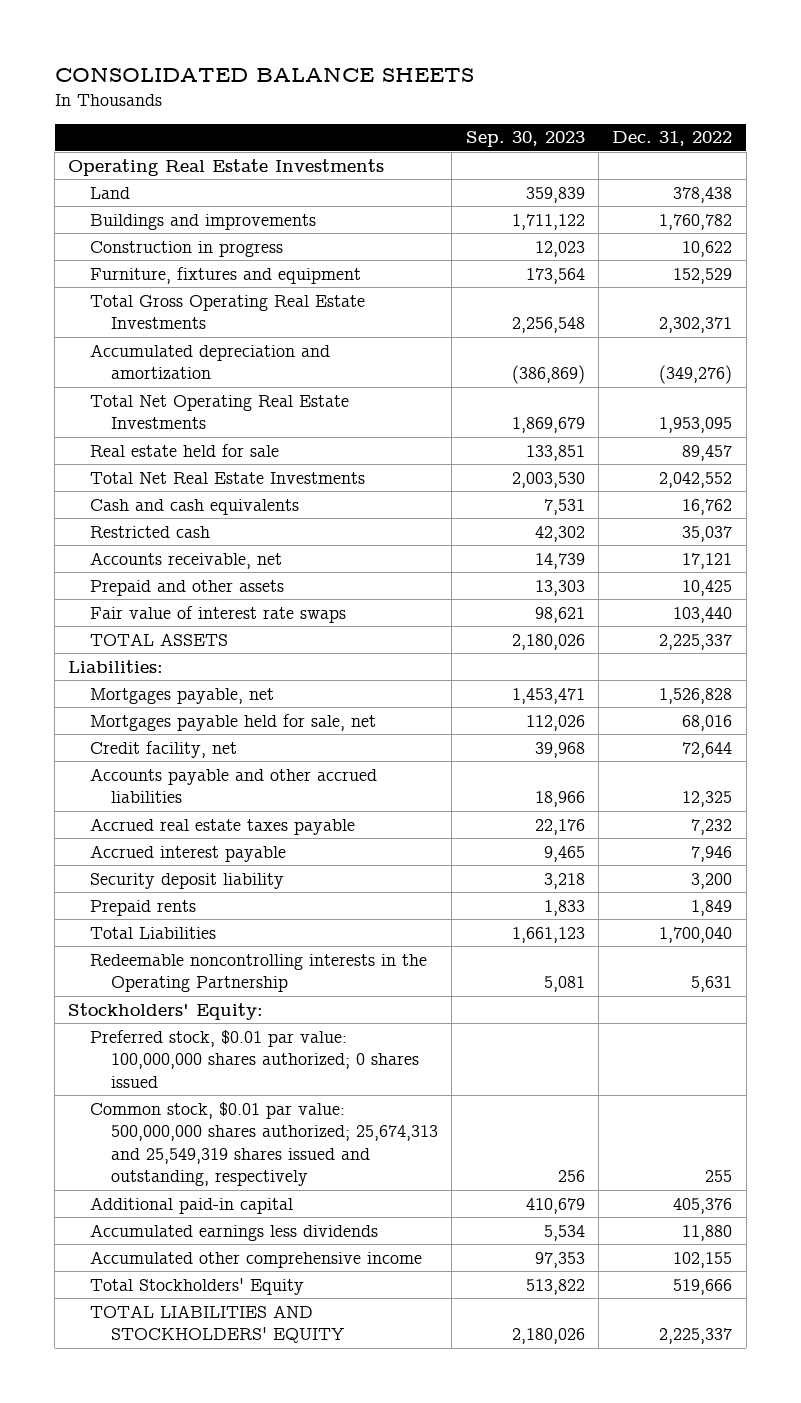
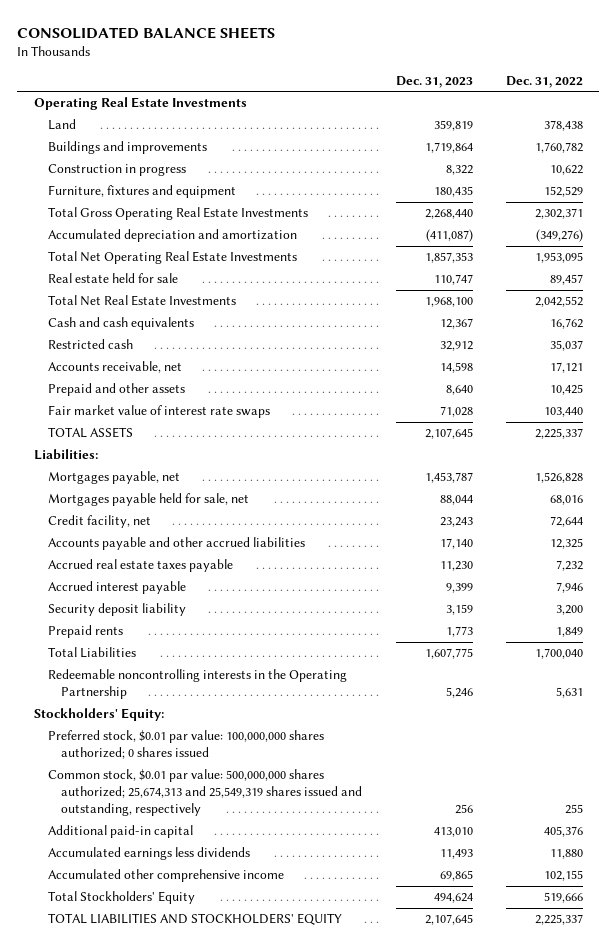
[465,131,585,148] Sep. 30, 2023 -> none
none -> [395,75,473,88] Dec. 31, 2023
[89,605,346,623] Fair value of interest rate swaps -> [47,405,270,419] Fair market value of interest rate swaps

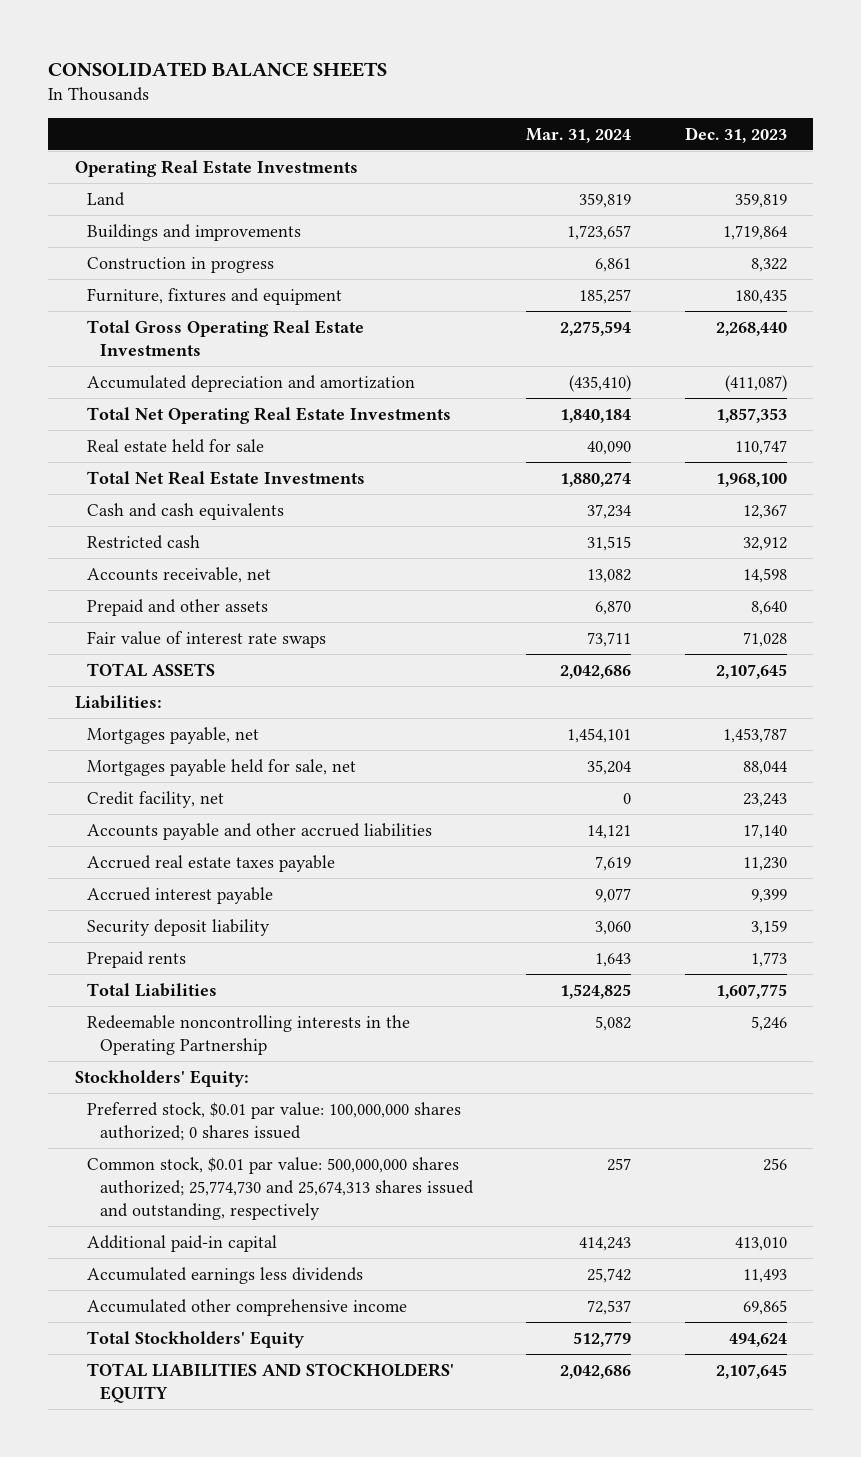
[505,75,583,88] Dec. 31, 2022 -> none
none -> [526,127,632,143] Mar. 31, 2024
[47,405,270,419] Fair market value of interest rate swaps -> [87,630,327,648] Fair value of interest rate swaps
[47,769,363,816] Common stock, $0.01 par value: 500,000,000 shares authorized; 25,674,313 and 25,549,319 shares issued and outstanding, respectively -> [87,1156,475,1220] Common stock, $0.01 par value: 500,000,000 shares authorized; 25,774,730 and 25,674,313 shares issued and outstanding, respectively

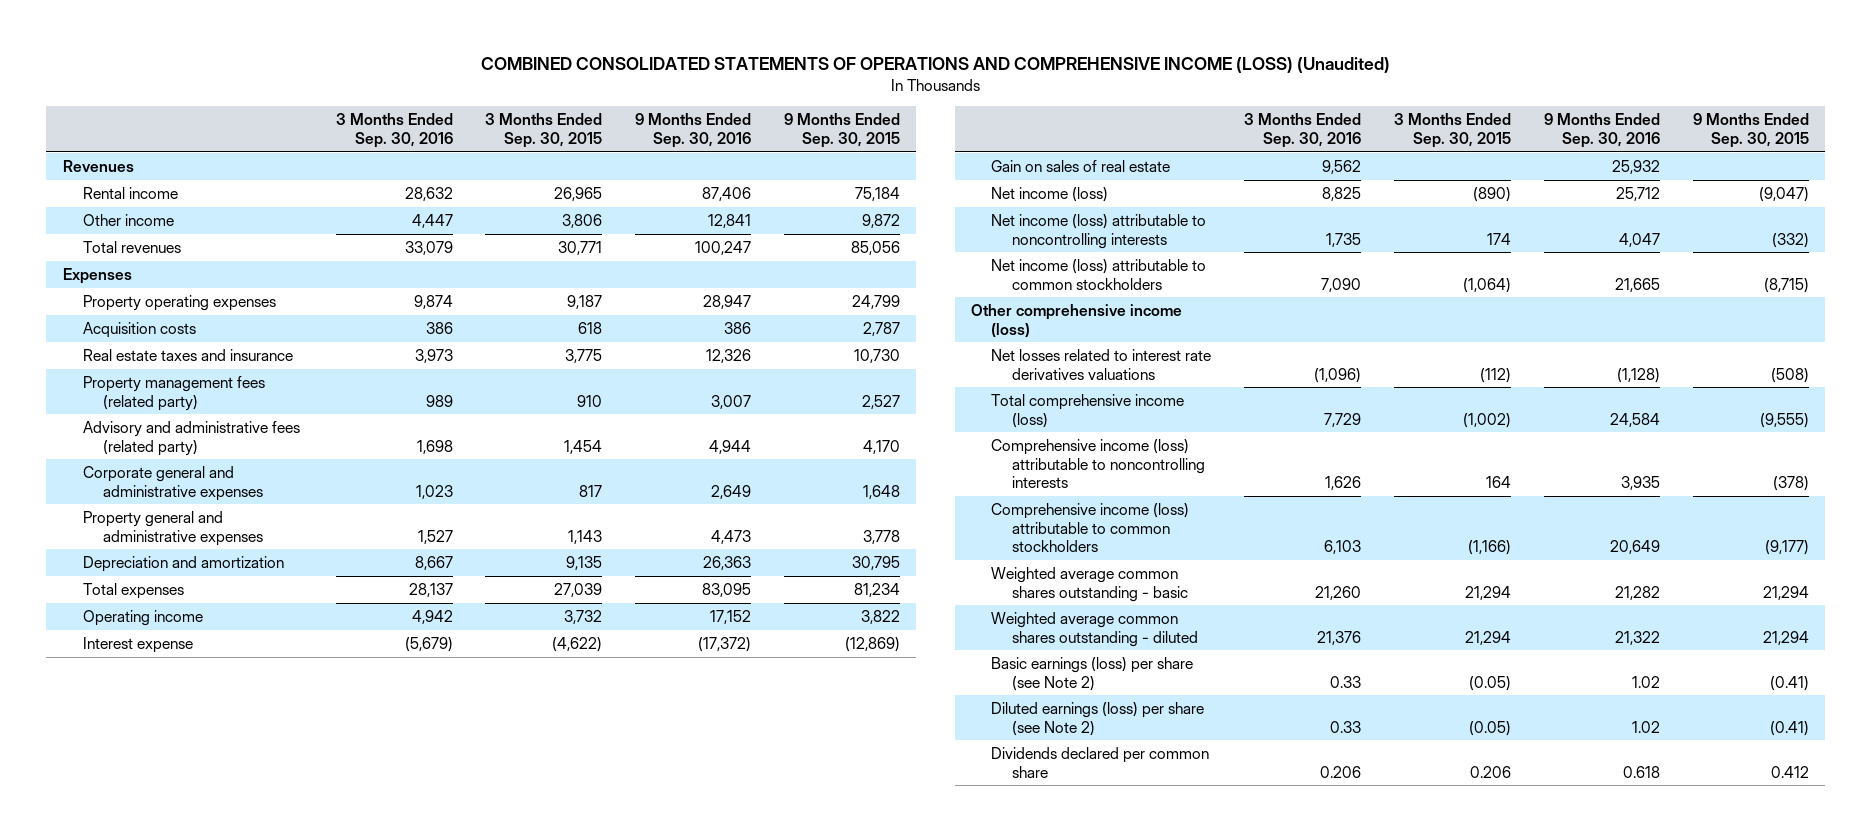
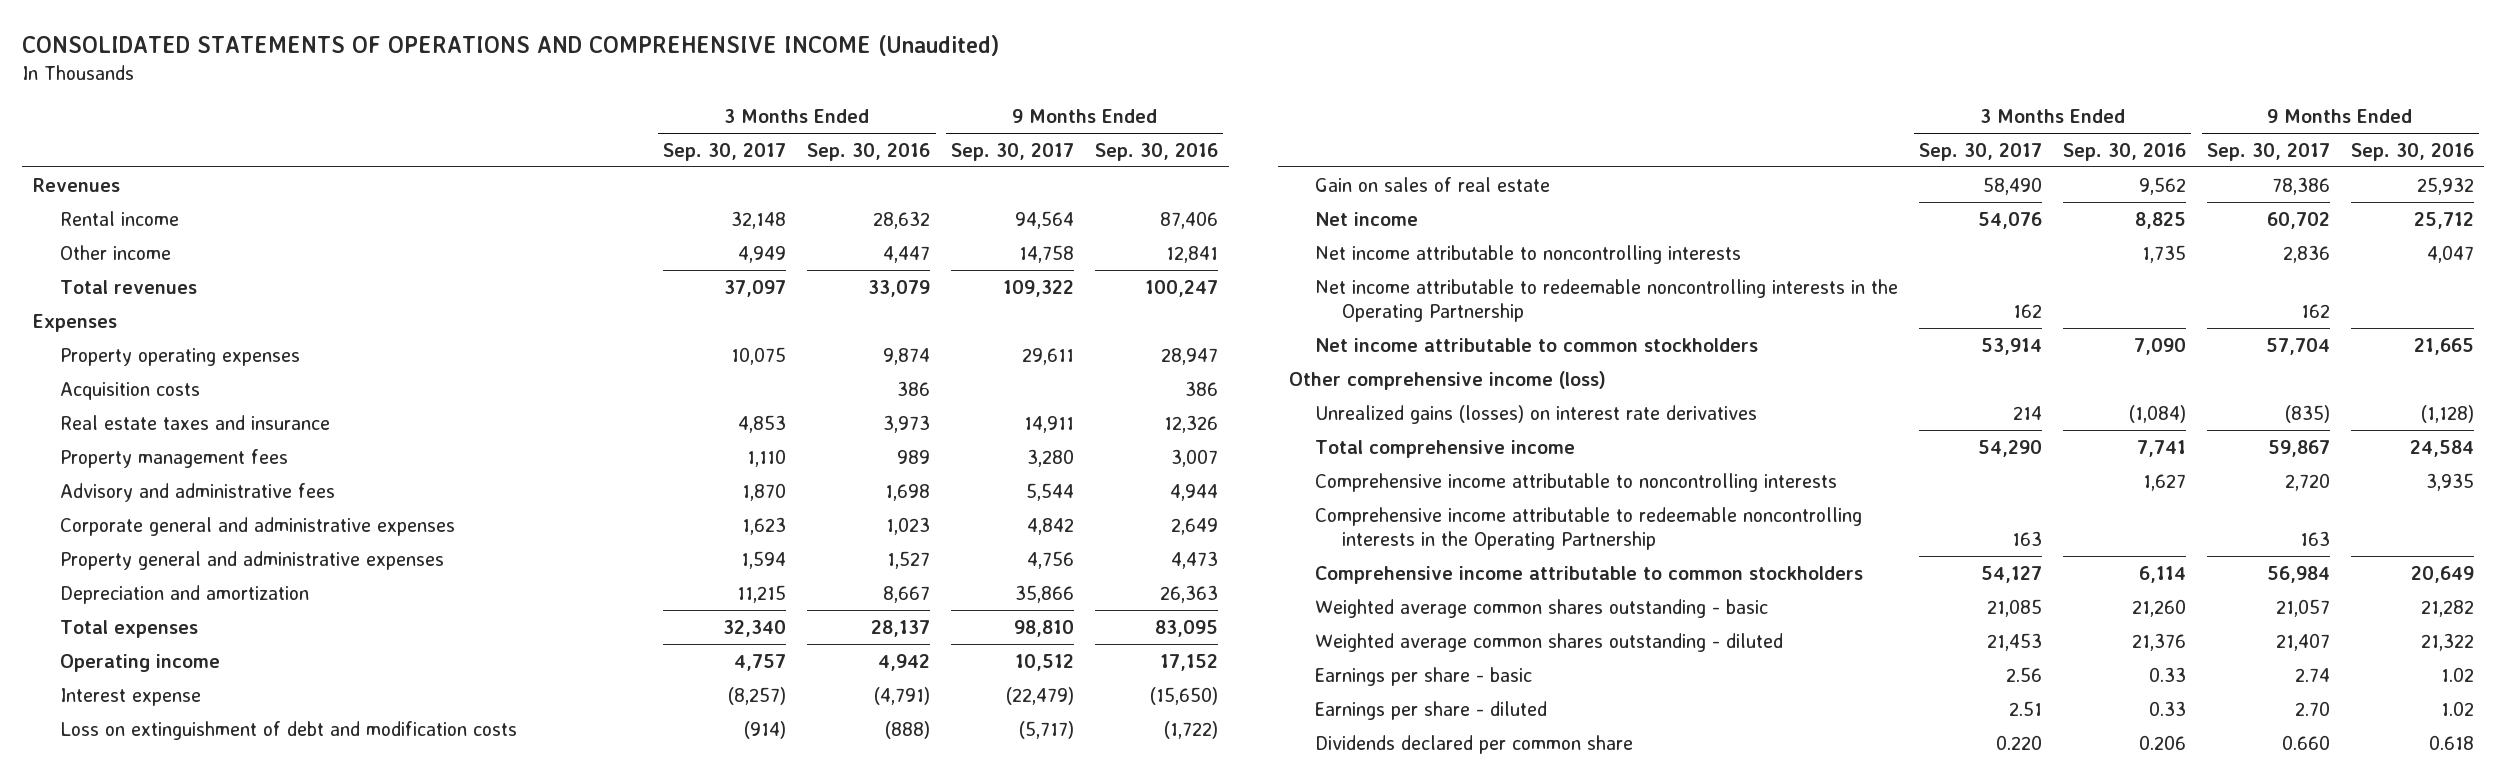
[480,57,1390,74] COMBINED CONSOLIDATED STATEMENTS OF OPERATIONS AND COMPREHENSIVE INCOME (LOSS) (Unaudited) -> [22,35,1000,57] CONSOLIDATED STATEMENTS OF OPERATIONS AND COMPREHENSIVE INCOME (Unaudited)
[485,113,603,148] 3 Months Ended Sep. 30, 2015 -> none
[784,113,901,148] 9 Months Ended Sep. 30, 2015 -> none
none -> [663,142,787,161] Sep. 30, 2017
none -> [951,142,1075,161] Sep. 30, 2017
[82,375,265,411] Property management fees (related party) -> [59,448,288,468] Property management fees
[82,420,300,456] Advisory and administrative fees (related party) -> [59,482,335,502] Advisory and administrative fees
[404,636,453,652] (5,679) -> [874,686,931,705] (4,791)
[698,636,752,652] (17,372) -> [1150,686,1219,705] (15,650)
none -> [59,720,517,740] Loss on extinguishment of debt and modification costs
[991,186,1109,202] Net income (loss) -> [1315,211,1419,226] Net income
[991,213,1207,249] Net income (loss) attributable to noncontrolling interests -> [1315,244,1742,264] Net income attributable to noncontrolling interests
none -> [1315,278,1899,323] Net income attributable to redeemable noncontrolling interests in the Operating Partnership
[991,258,1207,290] Net income (loss) attributable to common stockholders -> [1315,337,1759,352] Net income attributable to common stockholders
[991,348,1212,380] Net losses related to interest rate derivatives valuations -> none
none -> [1315,404,1758,424] Unrealized gains (losses) on interest rate derivatives
[991,393,1185,428] Total comprehensive income (loss) -> [1315,439,1576,458] Total comprehensive income
[1324,412,1362,427] 7,729 -> [2137,439,2187,457] 7,741
[991,438,1205,489] Comprehensive income (loss) attributable to noncontrolling interests -> [1315,472,1838,492] Comprehensive income attributable to noncontrolling interests
[1325,476,1362,491] 1,626 -> [2143,473,2187,491] 1,627
none -> [1315,506,1863,551] Comprehensive income attributable to redeemable noncontrolling interests in the Operating Partnership
[991,502,1190,553] Comprehensive income (loss) attributable to common stockholders -> [1315,565,1864,584] Comprehensive income attributable to common stockholders
[1324,540,1362,555] 6,103 -> [2139,565,2187,583] 6,114
[991,656,1194,691] Basic earnings (loss) per share (see Note 2) -> [1315,666,1533,686] Earnings per share - basic
[991,701,1205,736] Diluted earnings (loss) per share (see Note 2) -> [1315,700,1548,720] Earnings per share - diluted

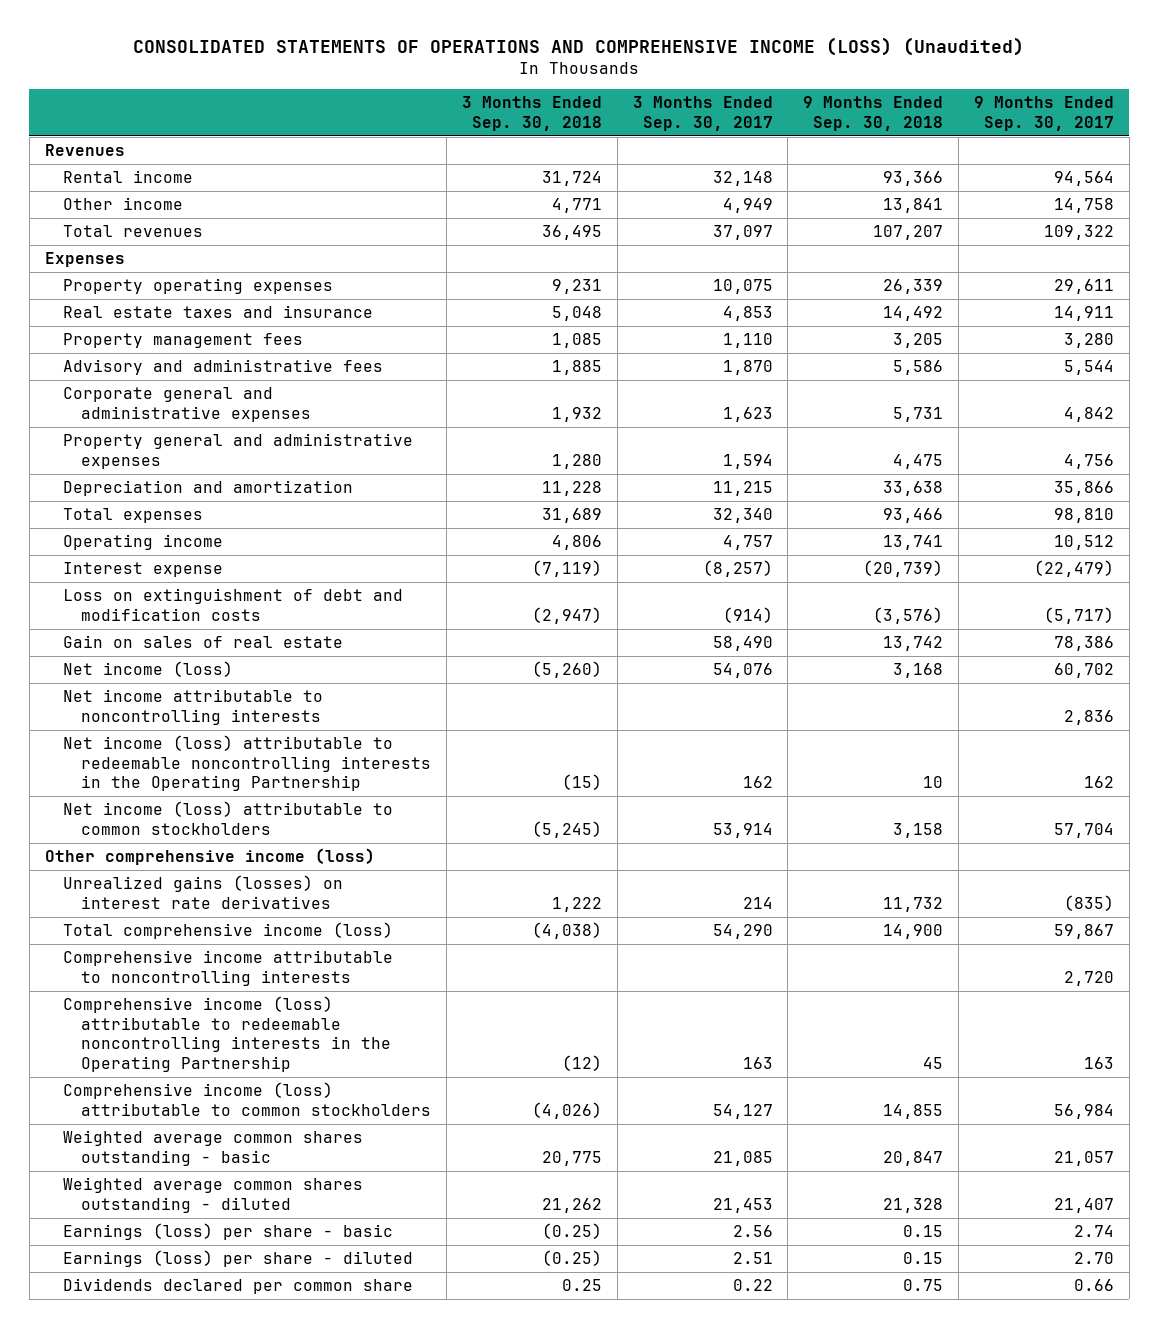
[22,35,1000,57] CONSOLIDATED STATEMENTS OF OPERATIONS AND COMPREHENSIVE INCOME (Unaudited) -> [133,37,1025,57] CONSOLIDATED STATEMENTS OF OPERATIONS AND COMPREHENSIVE INCOME (LOSS) (Unaudited)
[807,142,931,161] Sep. 30, 2016 -> none
[1095,142,1219,161] Sep. 30, 2016 -> none
none -> [462,96,603,131] 3 Months Ended Sep. 30, 2018
none -> [803,96,944,131] 9 Months Ended Sep. 30, 2018
[59,381,200,400] Acquisition costs -> none
[1315,211,1419,226] Net income -> [63,661,234,678] Net income (loss)
[1315,278,1899,323] Net income attributable to redeemable noncontrolling interests in the Operating Partnership -> [63,735,432,792] Net income (loss) attributable to redeemable noncontrolling interests in the Operating Partnership
[1315,337,1759,352] Net income attributable to common stockholders -> [63,801,394,835] Net income (loss) attributable to common stockholders
[1315,439,1576,458] Total comprehensive income -> [63,922,394,940] Total comprehensive income (loss)
[1315,506,1863,551] Comprehensive income attributable to redeemable noncontrolling interests in the Operating Partnership -> [63,996,392,1072] Comprehensive income (loss) attributable to redeemable noncontrolling interests in the Operating Partnership
[1315,565,1864,584] Comprehensive income attributable to common stockholders -> [63,1082,432,1116] Comprehensive income (loss) attributable to common stockholders
[1315,666,1533,686] Earnings per share - basic -> [63,1223,394,1241] Earnings (loss) per share - basic
[1315,700,1548,720] Earnings per share - diluted -> [63,1250,414,1268] Earnings (loss) per share - diluted
[1996,734,2043,750] 0.220 -> [732,1279,773,1292] 0.22
[2281,734,2330,750] 0.660 -> [1073,1279,1114,1292] 0.66

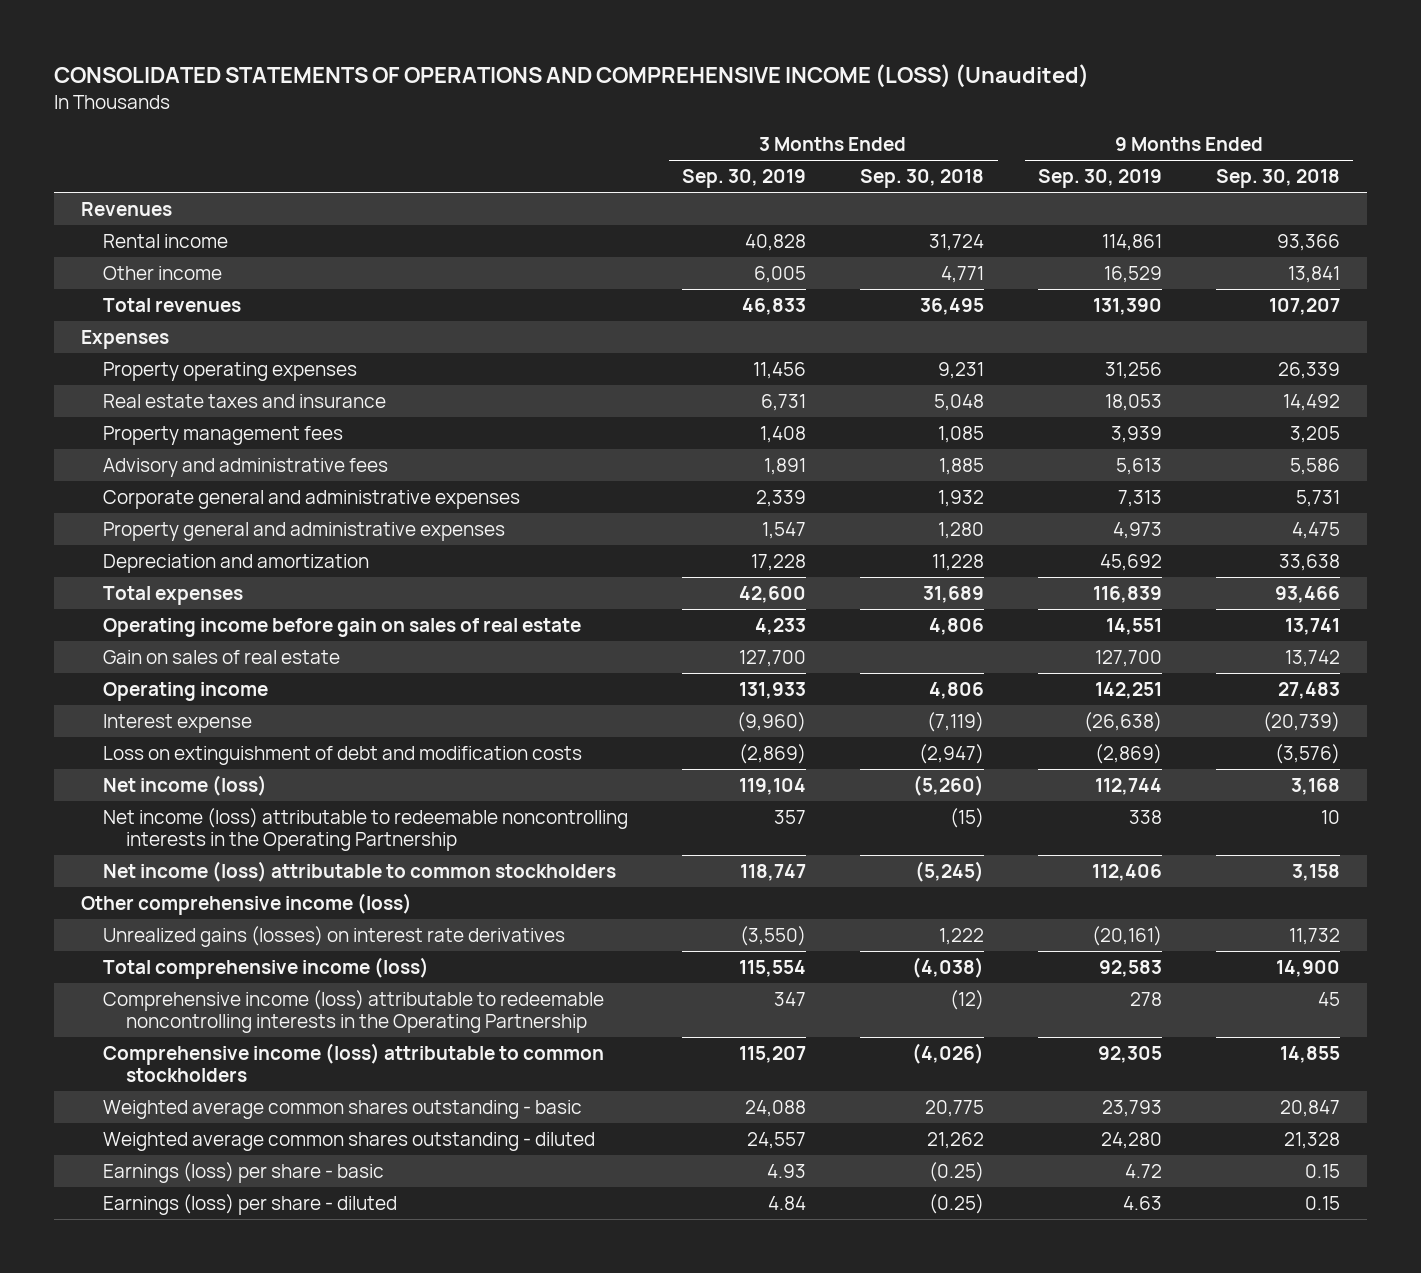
[632,96,773,131] 3 Months Ended Sep. 30, 2017 -> none
[973,96,1114,131] 9 Months Ended Sep. 30, 2017 -> none
none -> [682,169,807,189] Sep. 30, 2019
none -> [1038,169,1163,189] Sep. 30, 2019
none -> [103,617,582,637] Operating income before gain on sales of real estate
[63,635,344,649] Gain on sales of real estate -> [103,649,341,664] Gain on sales of real estate
[883,535,944,551] 13,741 -> [1277,681,1340,699] 27,483
[63,689,324,725] Net income attributable to noncontrolling interests -> none
[63,950,394,986] Comprehensive income attributable to noncontrolling interests -> none
[63,1278,414,1295] Dividends declared per common share -> none

